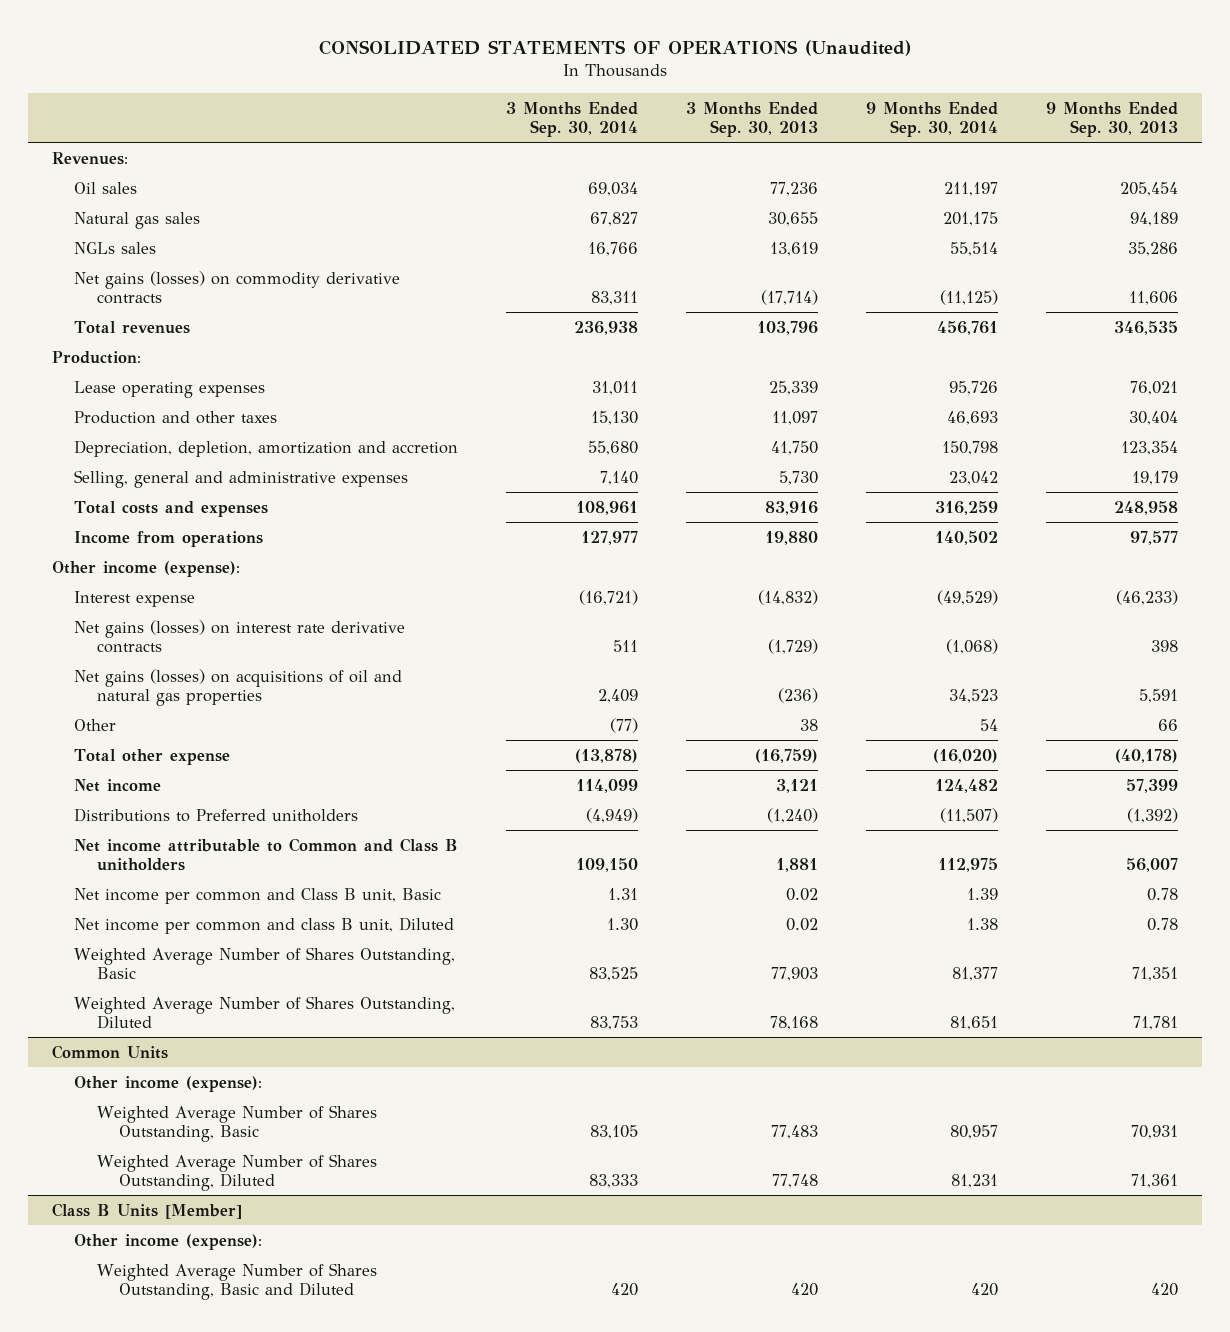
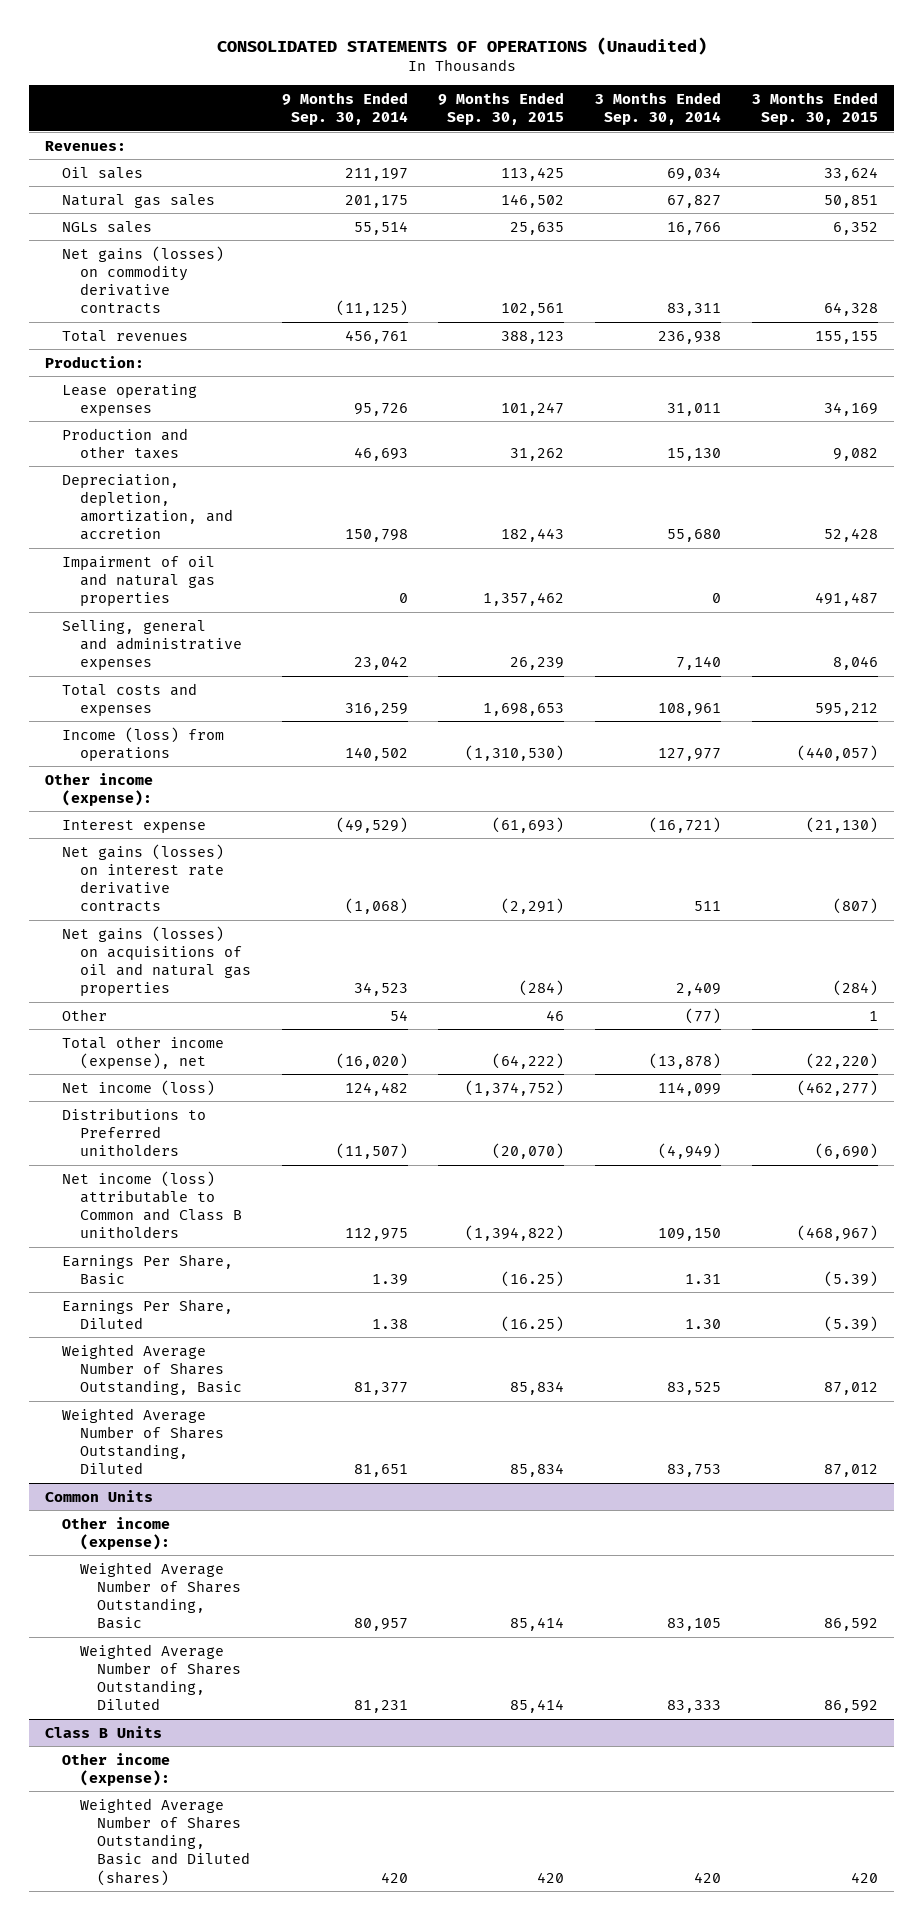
[686,101,819,137] 3 Months Ended Sep. 30, 2013 -> none
[1046,101,1179,137] 9 Months Ended Sep. 30, 2013 -> none
none -> [438,91,565,125] 9 Months Ended Sep. 30, 2015
none -> [752,91,879,125] 3 Months Ended Sep. 30, 2015
[74,439,459,457] Depreciation, depletion, amortization and accretion -> [62,473,233,541] Depreciation, depletion, amortization, and accretion
none -> [62,555,216,607] Impairment of oil and natural gas properties
[74,530,264,547] Income from operations -> [62,726,225,761] Income (loss) from operations
[74,748,231,765] Total other expense -> [62,1035,225,1069] Total other income (expense), net
[74,778,162,792] Net income -> [62,1079,216,1096] Net income (loss)
[74,837,459,872] Net income attributable to Common and Class B unitholders -> [62,1170,242,1239] Net income (loss) attributable to Common and Class B unitholders
[74,887,442,904] Net income per common and Class B unit, Basic -> [62,1253,234,1285] Earnings Per Share, Basic
[74,916,455,934] Net income per common and class B unit, Diluted -> [62,1298,234,1329] Earnings Per Share, Diluted
[51,1202,242,1219] Class B Units [Member] -> [44,1725,162,1738] Class B Units
[96,1262,377,1301] Weighted Average Number of Shares Outstanding, Basic and Diluted -> [79,1797,250,1886] Weighted Average Number of Shares Outstanding, Basic and Diluted (shares)

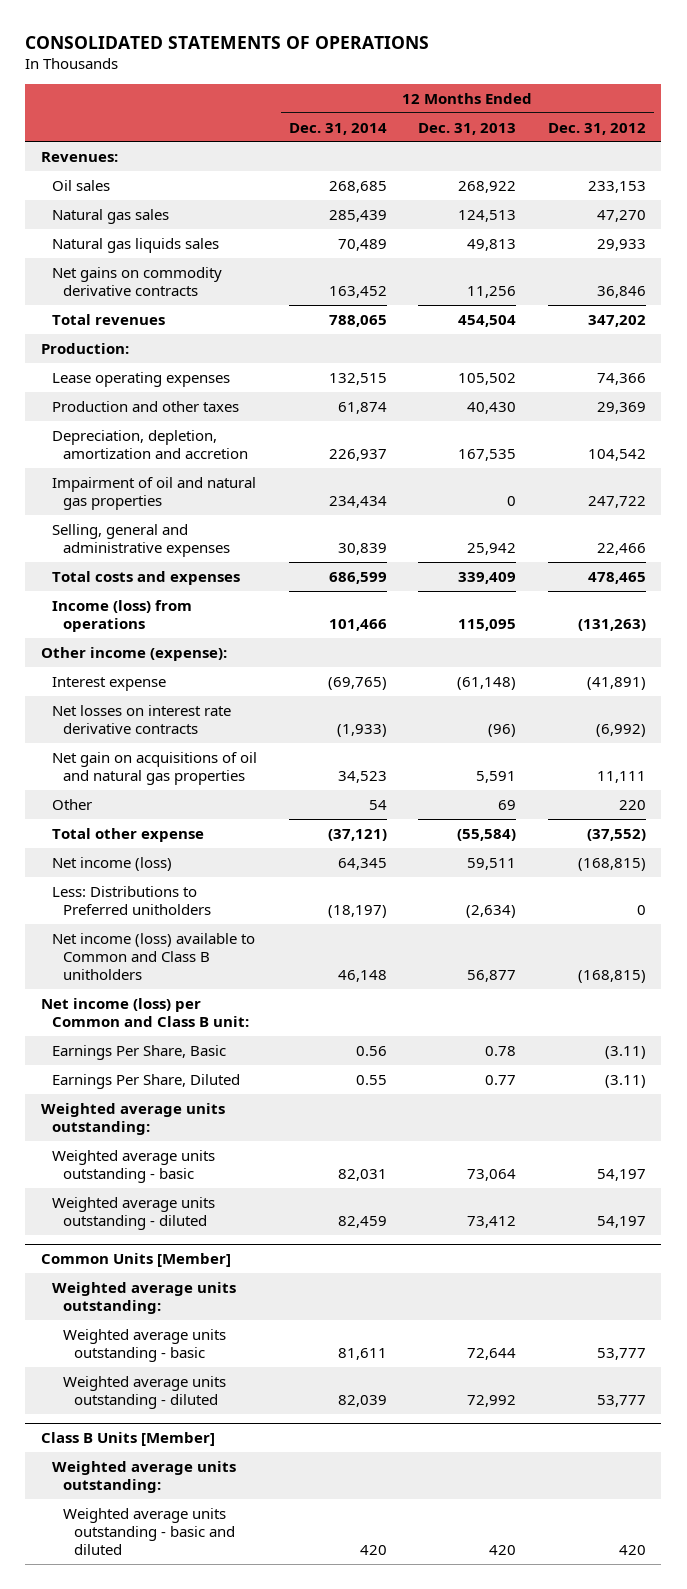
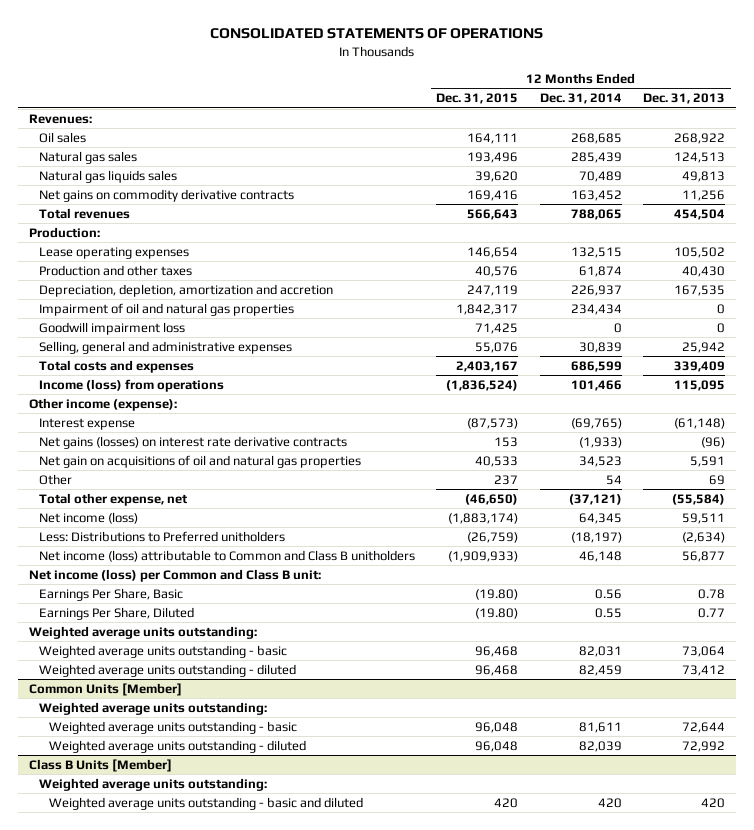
[547,122,646,135] Dec. 31, 2012 -> none
none -> [436,93,519,105] Dec. 31, 2015
none -> [38,321,185,335] Goodwill impairment loss
[52,704,232,734] Net losses on interest rate derivative contracts -> [38,435,347,449] Net gains (losses) on interest rate derivative contracts
[52,827,205,842] Total other expense -> [38,492,188,506] Total other expense, net
[52,932,256,981] Net income (loss) available to Common and Class B unitholders -> [38,549,415,562] Net income (loss) attributable to Common and Class B unitholders

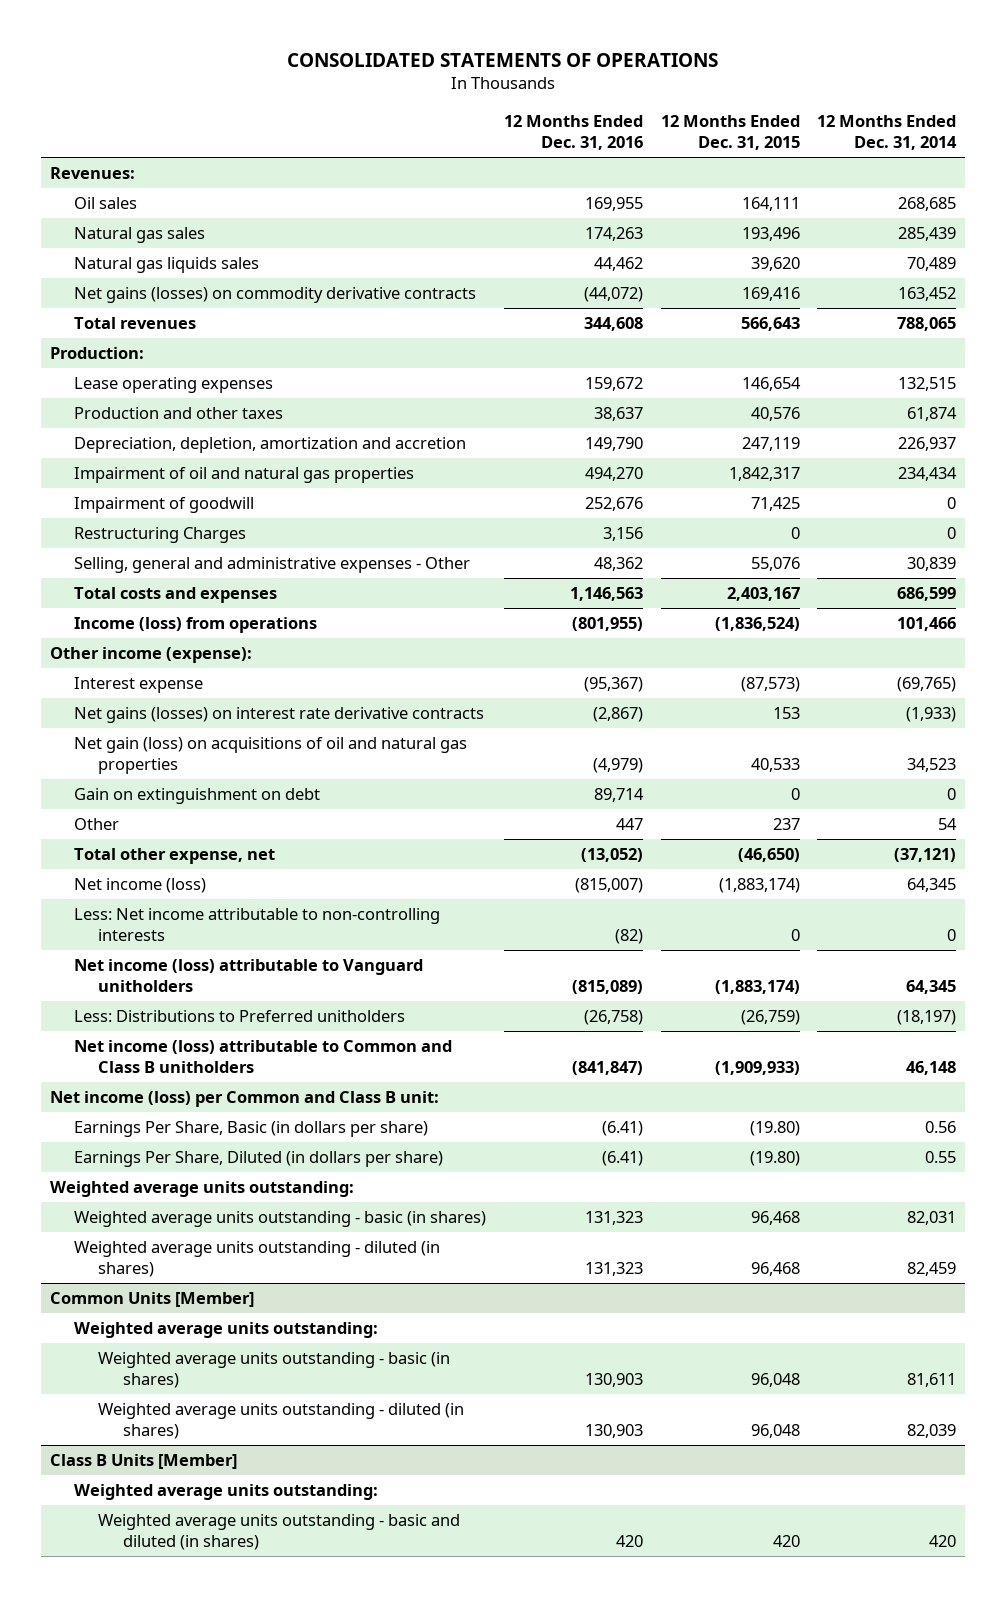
[643,93,726,105] Dec. 31, 2013 -> none
none -> [503,115,643,151] 12 Months Ended Dec. 31, 2016
[38,188,294,202] Net gains on commodity derivative contracts -> [74,287,477,304] Net gains (losses) on commodity derivative contracts
[38,321,185,335] Goodwill impairment loss -> [74,497,255,514] Impairment of goodwill
none -> [74,527,247,544] Restructuring Charges
[38,340,292,354] Selling, general and administrative expenses -> [74,557,471,574] Selling, general and administrative expenses - Other
[38,454,361,468] Net gain on acquisitions of oil and natural gas properties -> [74,737,468,775] Net gain (loss) on acquisitions of oil and natural gas properties
none -> [74,788,321,805] Gain on extinguishment on debt
none -> [74,908,441,942] Less: Net income attributable to non-controlling interests
none -> [74,959,424,993] Net income (loss) attributable to Vanguard unitholders
[38,587,183,601] Earnings Per Share, Basic -> [74,1121,429,1138] Earnings Per Share, Basic (in dollars per share)
[38,606,194,620] Earnings Per Share, Diluted -> [74,1151,444,1168] Earnings Per Share, Diluted (in dollars per share)
[38,644,287,658] Weighted average units outstanding - basic -> [74,1211,487,1228] Weighted average units outstanding - basic (in shares)
[38,663,296,677] Weighted average units outstanding - diluted -> [74,1241,441,1278] Weighted average units outstanding - diluted (in shares)
[48,720,297,734] Weighted average units outstanding - basic -> [98,1352,451,1389] Weighted average units outstanding - basic (in shares)
[48,739,306,753] Weighted average units outstanding - diluted -> [98,1403,465,1440] Weighted average units outstanding - diluted (in shares)
[48,796,363,810] Weighted average units outstanding - basic and diluted -> [98,1514,461,1551] Weighted average units outstanding - basic and diluted (in shares)

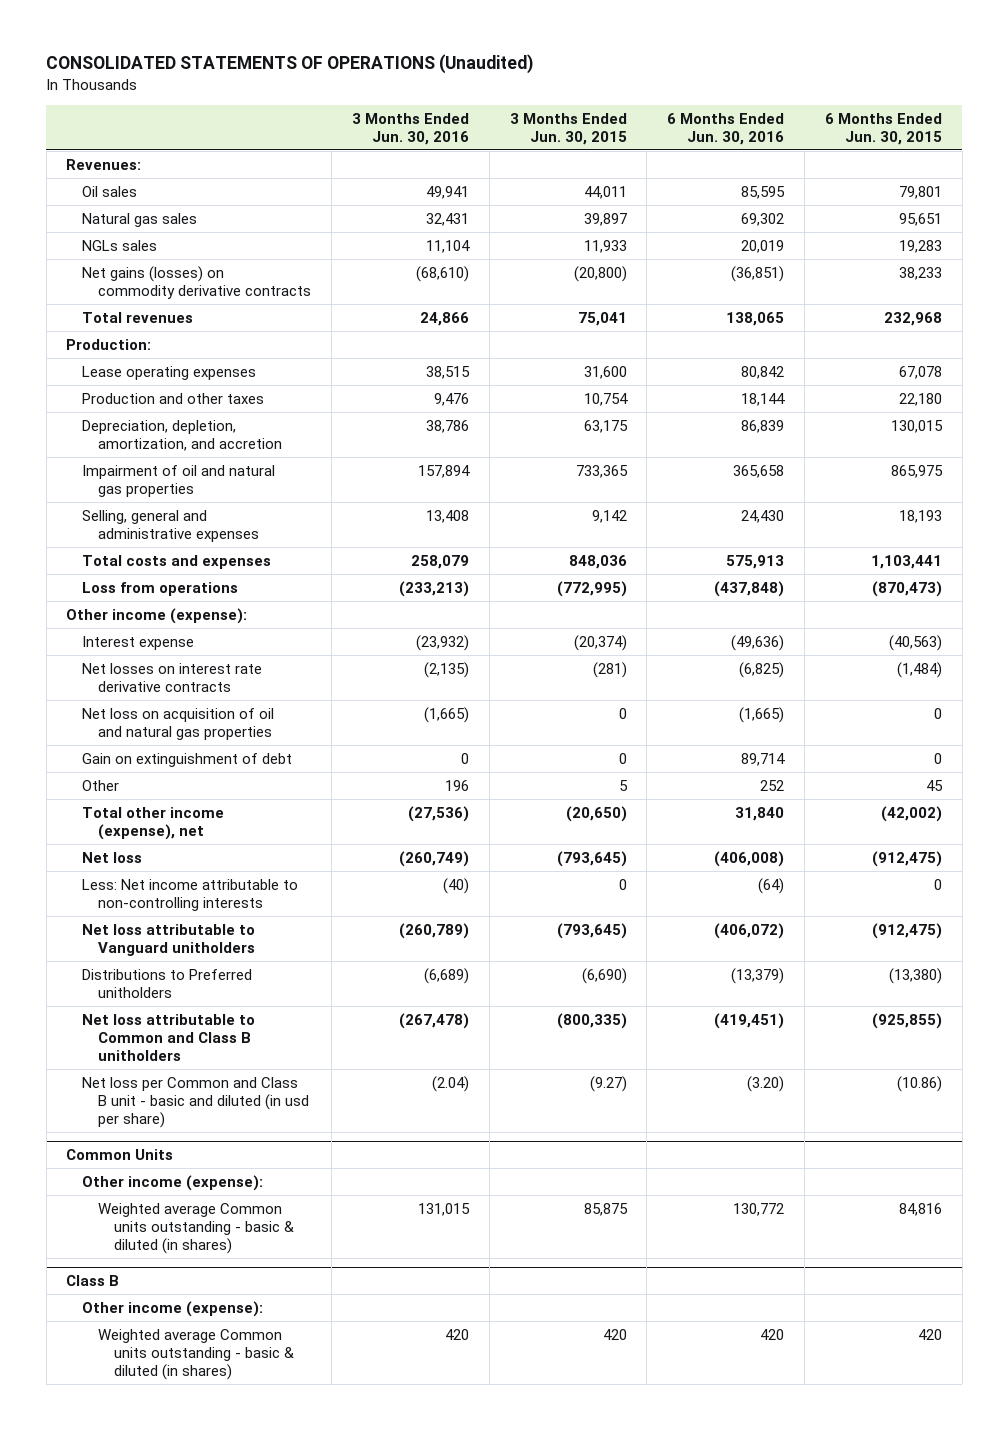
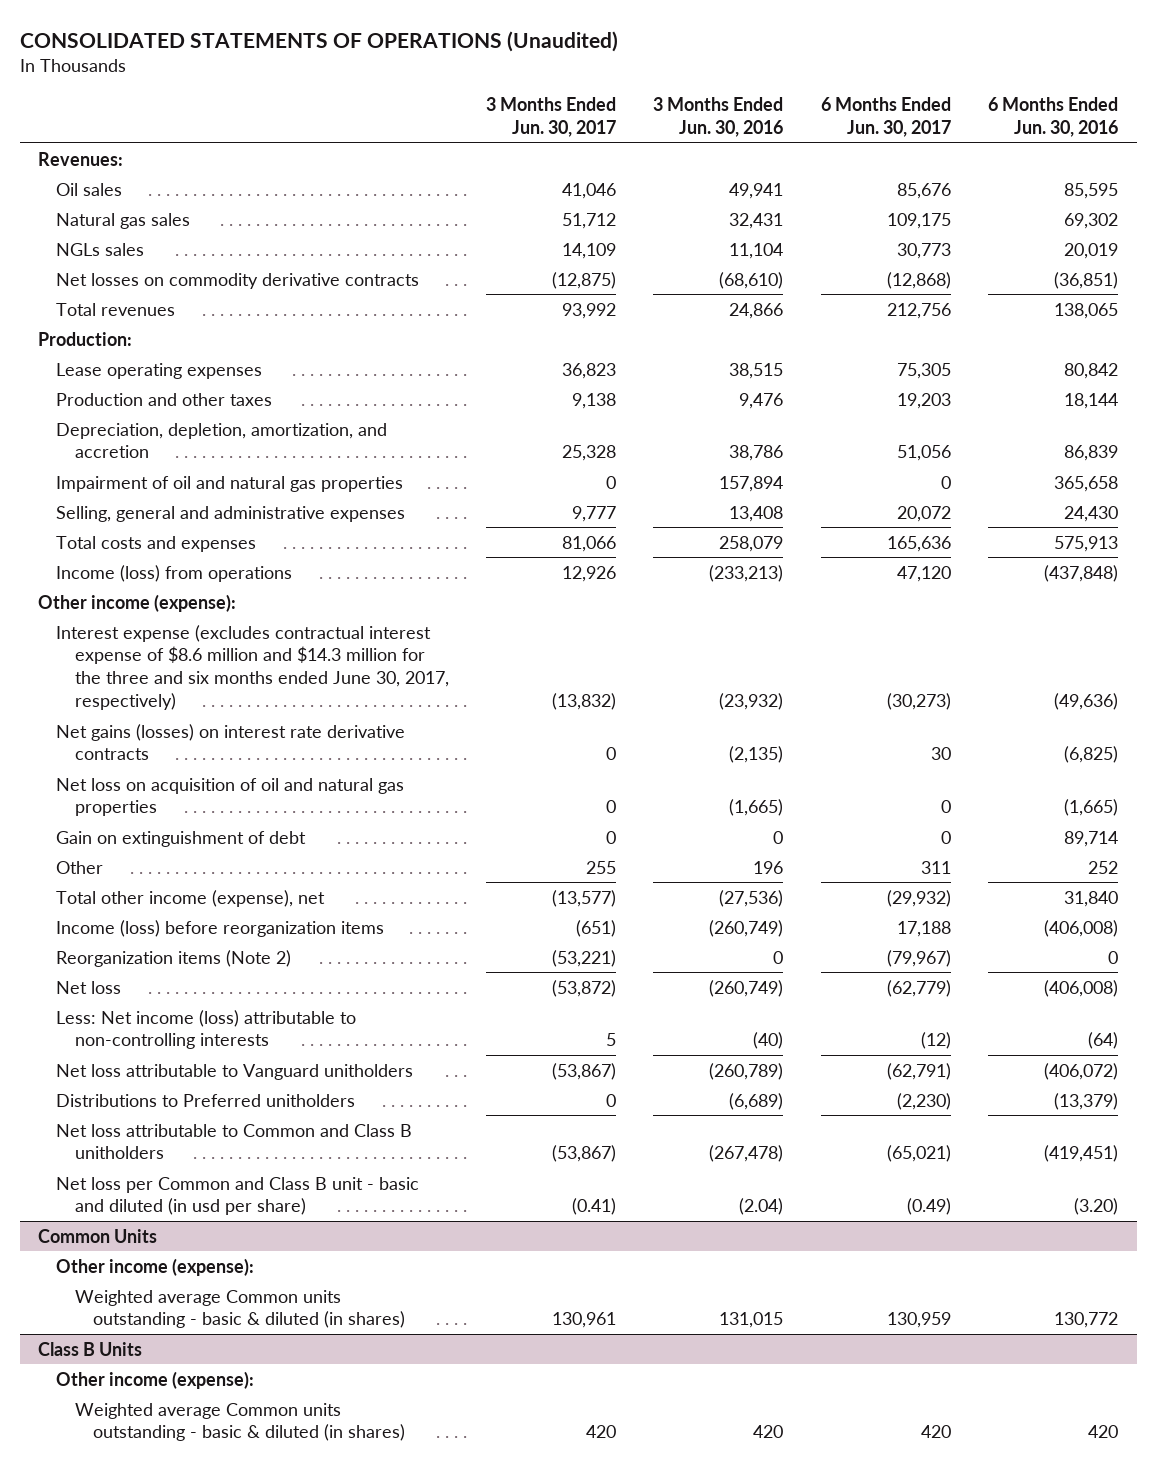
[509,112,627,145] 3 Months Ended Jun. 30, 2015 -> none
[824,112,942,145] 6 Months Ended Jun. 30, 2015 -> none
none -> [485,97,616,138] 3 Months Ended Jun. 30, 2017
none -> [820,97,951,138] 6 Months Ended Jun. 30, 2017
[82,265,312,299] Net gains (losses) on commodity derivative contracts -> [56,272,420,289] Net losses on commodity derivative contracts
[82,581,239,596] Loss from operations -> [56,564,293,582] Income (loss) from operations
[82,635,195,650] Interest expense -> [56,624,449,711] Interest expense (excludes contractual interest expense of $8.6 million and $14.3 million for the three and six months ended June 30, 2017, respectively)
[82,662,263,692] Net losses on interest rate derivative contracts -> [56,723,406,761] Net gains (losses) on interest rate derivative contracts
none -> [56,919,385,937] Income (loss) before reorganization items
none -> [56,949,292,967] Reorganization items (Note 2)
[82,878,299,911] Less: Net income attributable to non-controlling interests -> [56,1009,357,1050] Less: Net income (loss) attributable to non-controlling interests
[66,1274,120,1286] Class B -> [38,1341,143,1356] Class B Units

